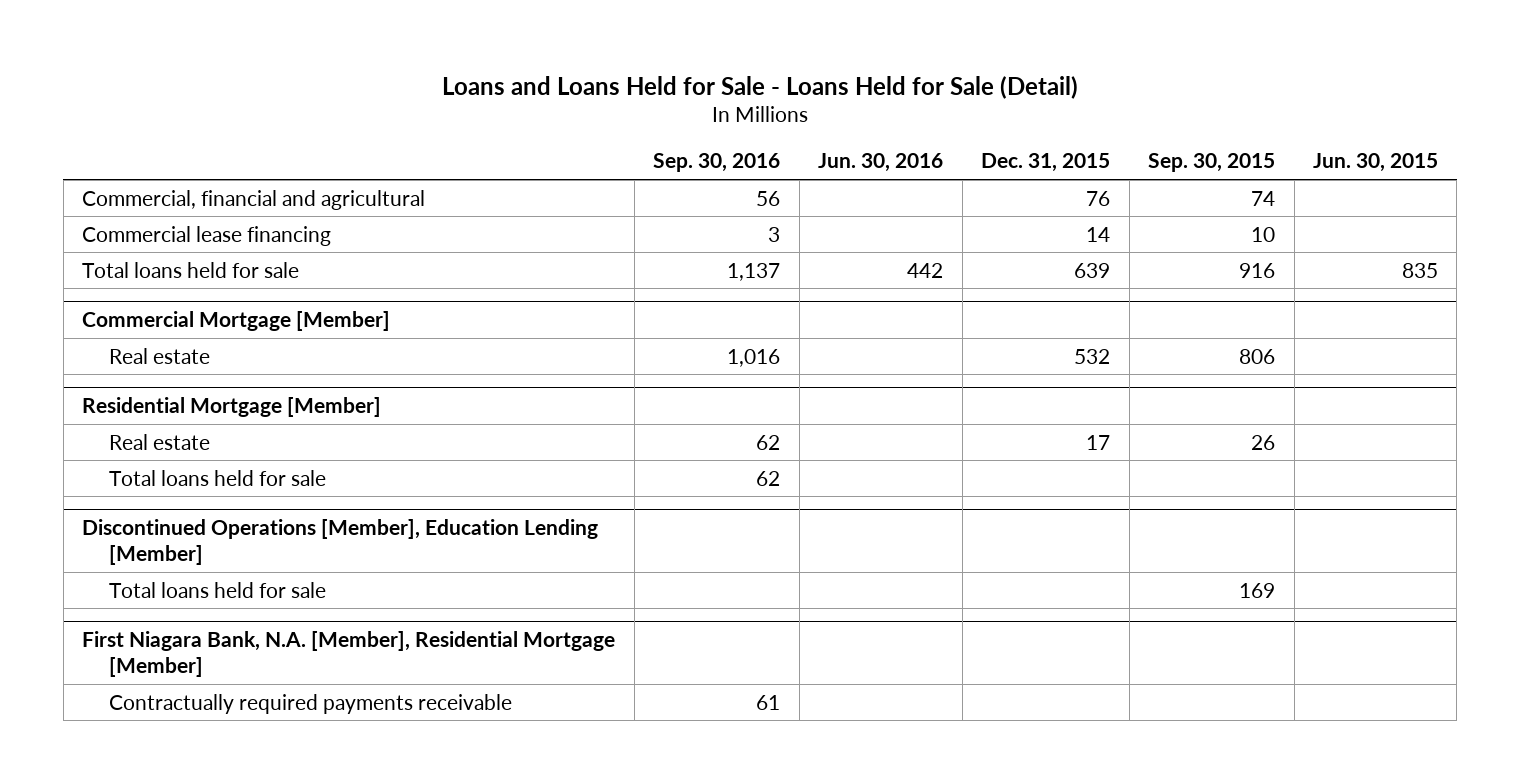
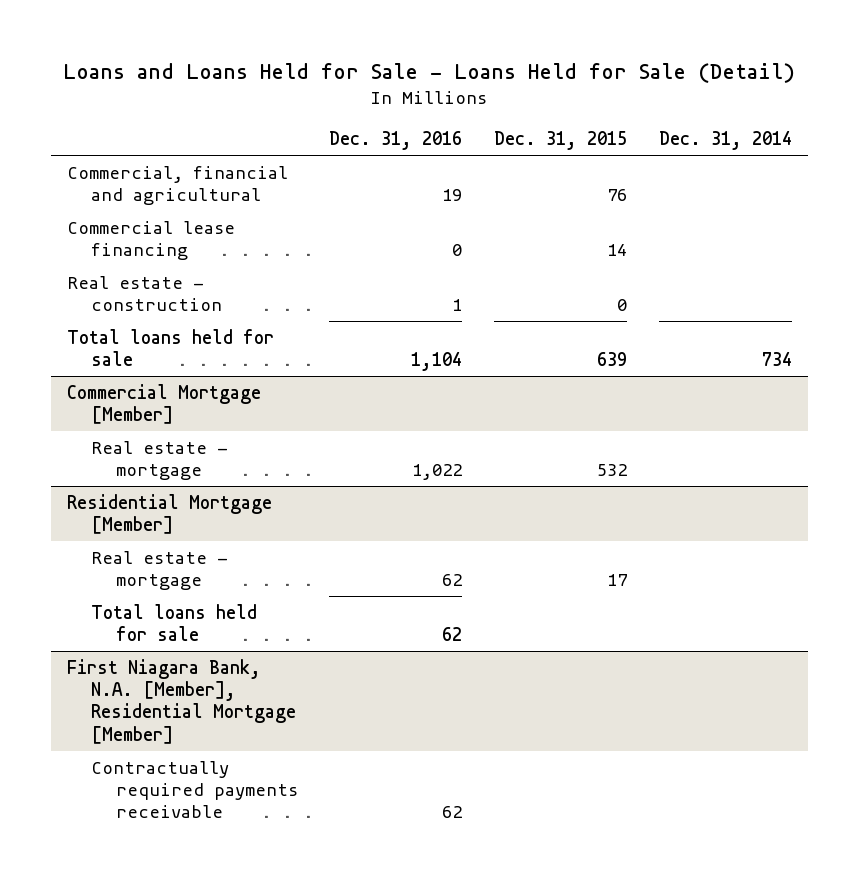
[653,153,781,173] Sep. 30, 2016 -> none
[818,153,944,173] Jun. 30, 2016 -> none
[1148,153,1276,173] Sep. 30, 2015 -> none
[1312,153,1438,173] Jun. 30, 2015 -> none
none -> [329,131,463,151] Dec. 31, 2016
none -> [658,131,792,151] Dec. 31, 2014
none -> [66,275,223,312] Real estate - construction
[108,347,210,364] Real estate -> [91,440,229,481] Real estate - mortgage
[108,469,326,486] Total loans held for sale -> none
[82,518,599,566] Discontinued Operations [Member], Education Lending [Member] -> none
[108,433,210,450] Real estate -> [91,550,229,591] Real estate - mortgage

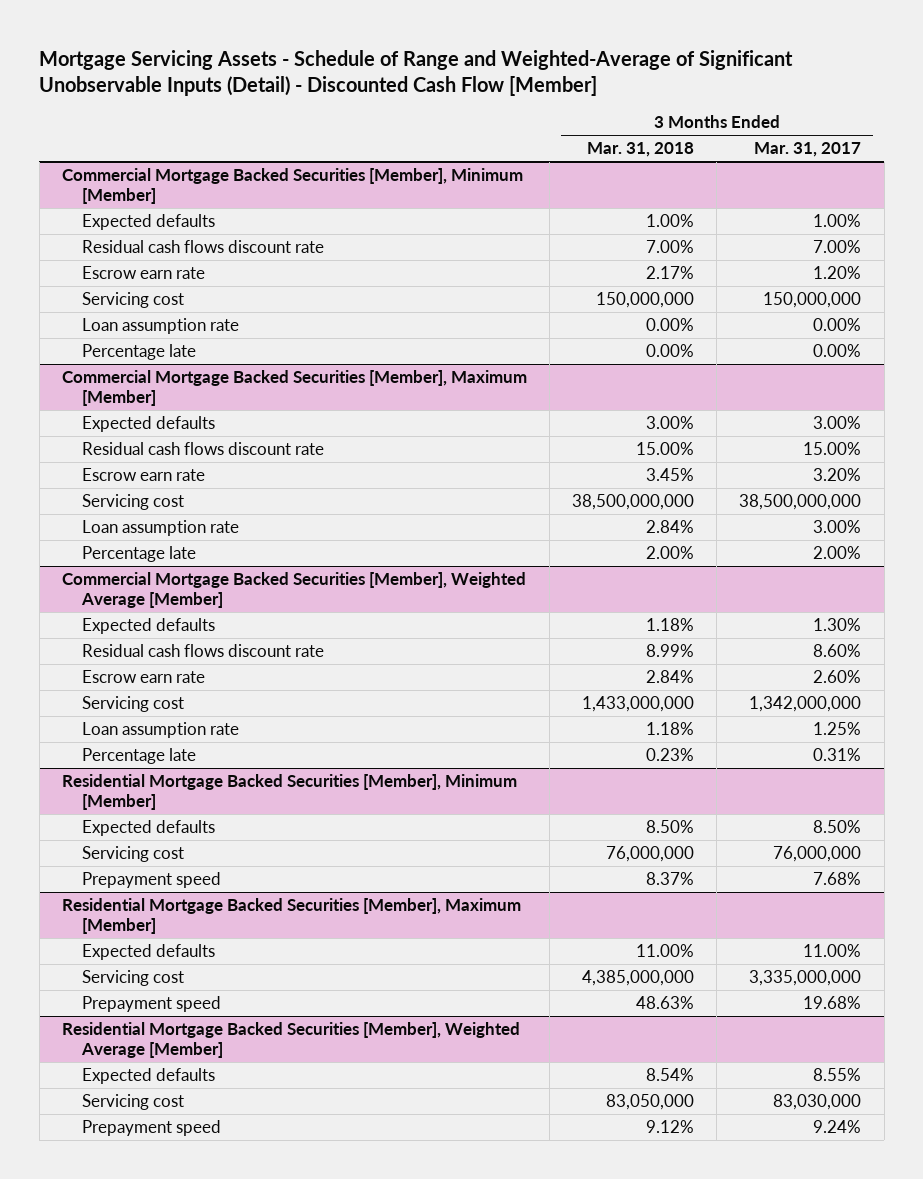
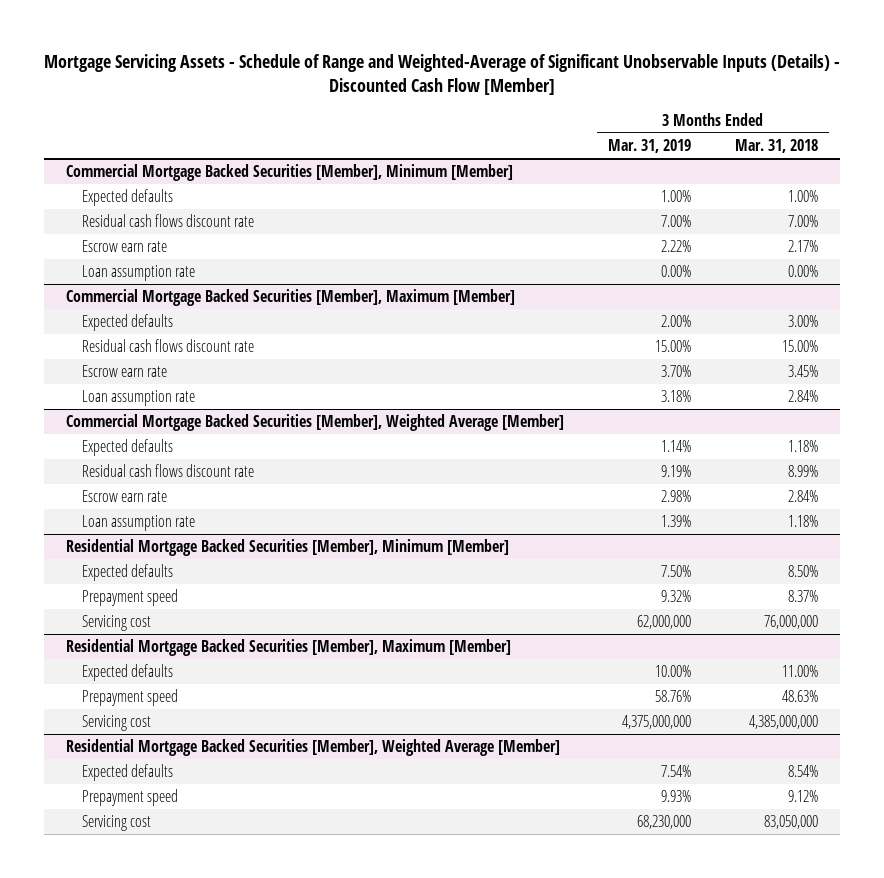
[39,49,794,97] Mortgage Servicing Assets - Schedule of Range and Weighted-Average of Significant Unobservable Inputs (Detail) - Discounted Cash Flow [Member] -> [43,53,840,96] Mortgage Servicing Assets - Schedule of Range and Weighted-Average of Significant Unobservable Inputs (Details) - Discounted Cash Flow [Member]
[754,142,862,158] Mar. 31, 2017 -> none
none -> [607,139,691,154] Mar. 31, 2019
[81,292,184,309] Servicing cost -> none
[81,344,196,361] Percentage late -> none
[81,494,184,511] Servicing cost -> none
[81,546,196,563] Percentage late -> none
[81,696,184,713] Servicing cost -> none
[81,748,196,765] Percentage late -> none
[81,846,184,863] Servicing cost -> [82,615,152,632] Servicing cost
[81,970,184,987] Servicing cost -> [82,715,152,732] Servicing cost
[81,1094,184,1111] Servicing cost -> [82,815,152,832] Servicing cost

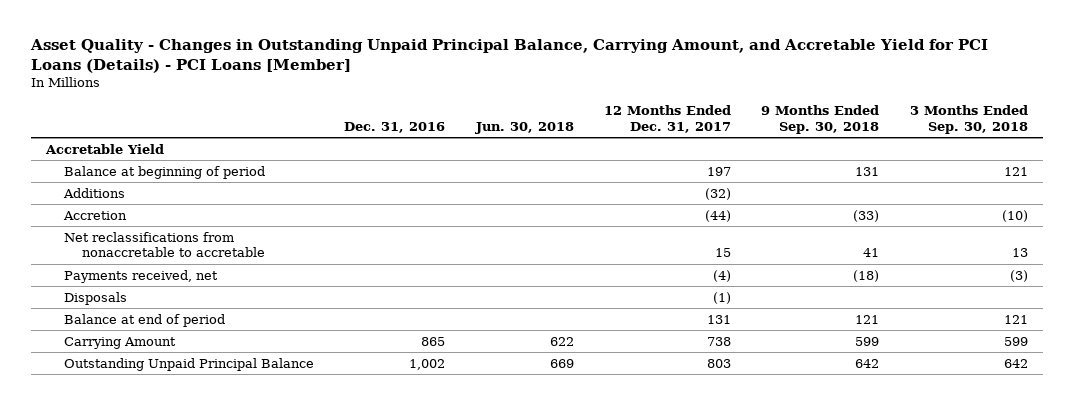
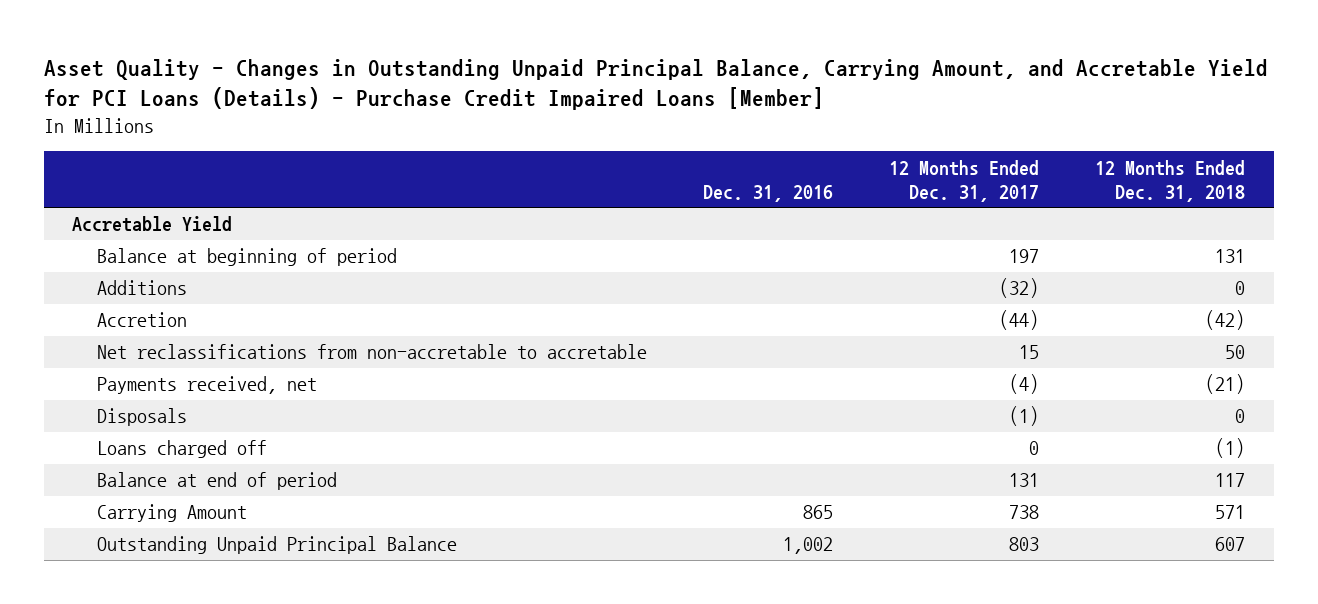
[29,39,988,73] Asset Quality - Changes in Outstanding Unpaid Principal Balance, Carrying Amount, and Accretable Yield for PCI Loans (Details) - PCI Loans [Member] -> [44,58,1269,111] Asset Quality - Changes in Outstanding Unpaid Principal Balance, Carrying Amount, and Accretable Yield for PCI Loans (Details) - Purchase Credit Impaired Loans [Member]
[474,121,574,134] Jun. 30, 2018 -> none
[761,105,880,134] 9 Months Ended Sep. 30, 2018 -> none
[909,105,1028,134] 3 Months Ended Sep. 30, 2018 -> none
none -> [1095,159,1246,202] 12 Months Ended Dec. 31, 2018
[64,231,266,258] Net reclassifications from nonaccretable to accretable -> [97,344,648,360] Net reclassifications from non-accretable to accretable
none -> [97,440,268,459] Loans charged off

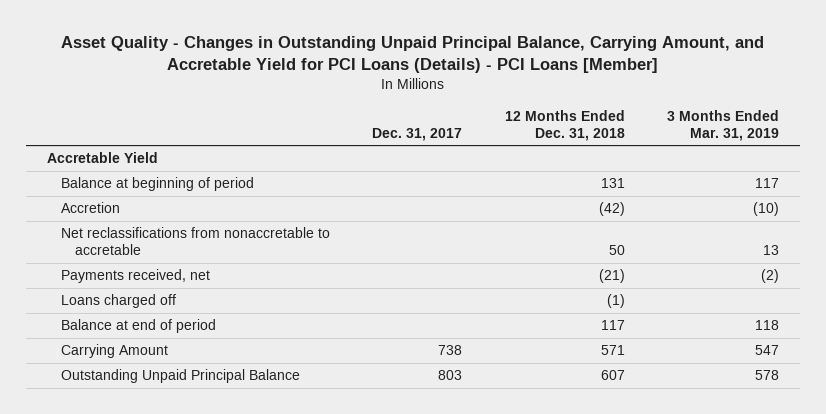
[44,58,1269,111] Asset Quality - Changes in Outstanding Unpaid Principal Balance, Carrying Amount, and Accretable Yield for PCI Loans (Details) - Purchase Credit Impaired Loans [Member] -> [60,35,764,74] Asset Quality - Changes in Outstanding Unpaid Principal Balance, Carrying Amount, and Accretable Yield for PCI Loans (Details) - PCI Loans [Member]
[703,184,834,202] Dec. 31, 2016 -> none
[889,159,1040,202] 12 Months Ended Dec. 31, 2017 -> none
none -> [372,127,463,141] Dec. 31, 2017
none -> [666,109,779,141] 3 Months Ended Mar. 31, 2019
[97,280,188,296] Additions -> none
[97,344,648,360] Net reclassifications from non-accretable to accretable -> [61,227,331,256] Net reclassifications from nonaccretable to accretable
[97,408,188,427] Disposals -> none

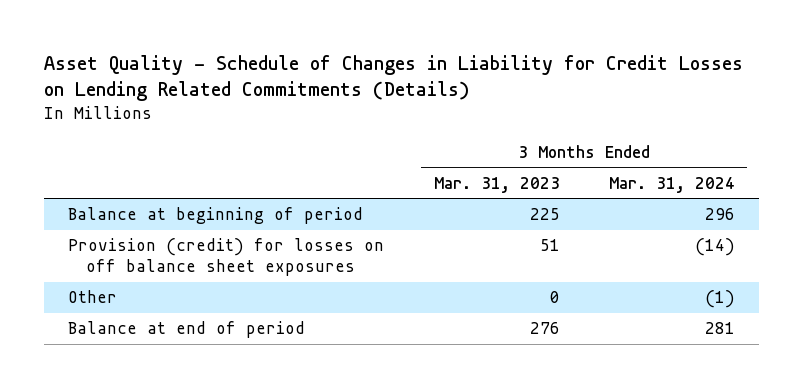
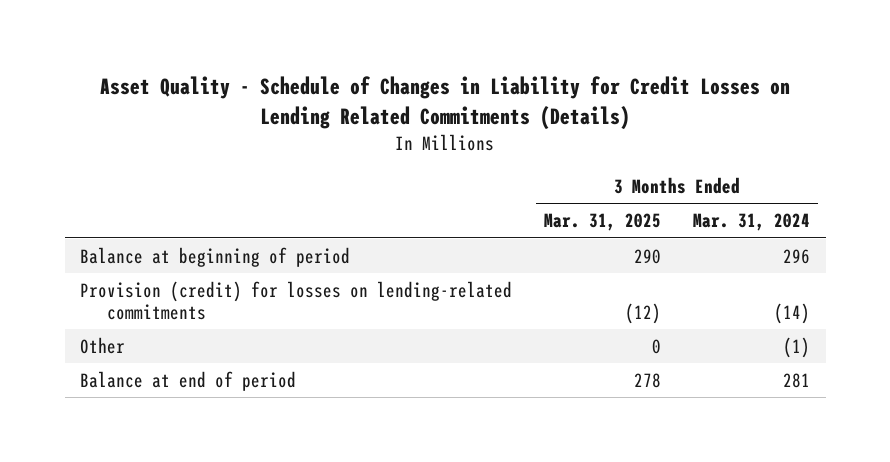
[433,176,560,193] Mar. 31, 2023 -> none
none -> [544,213,662,232] Mar. 31, 2025
[68,238,385,276] Provision (credit) for losses on off balance sheet exposures -> [80,280,513,320] Provision (credit) for losses on lending-related commitments

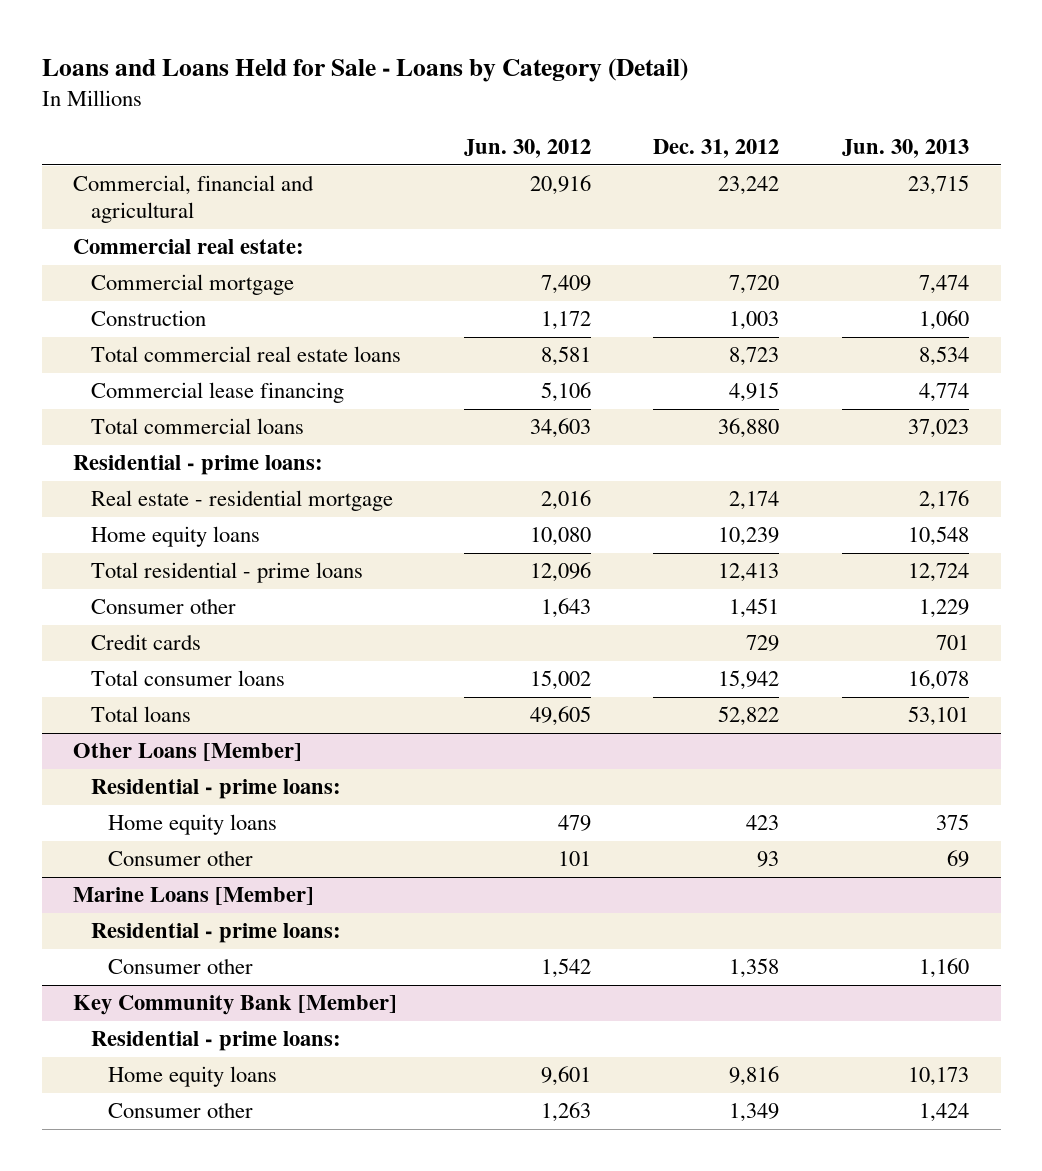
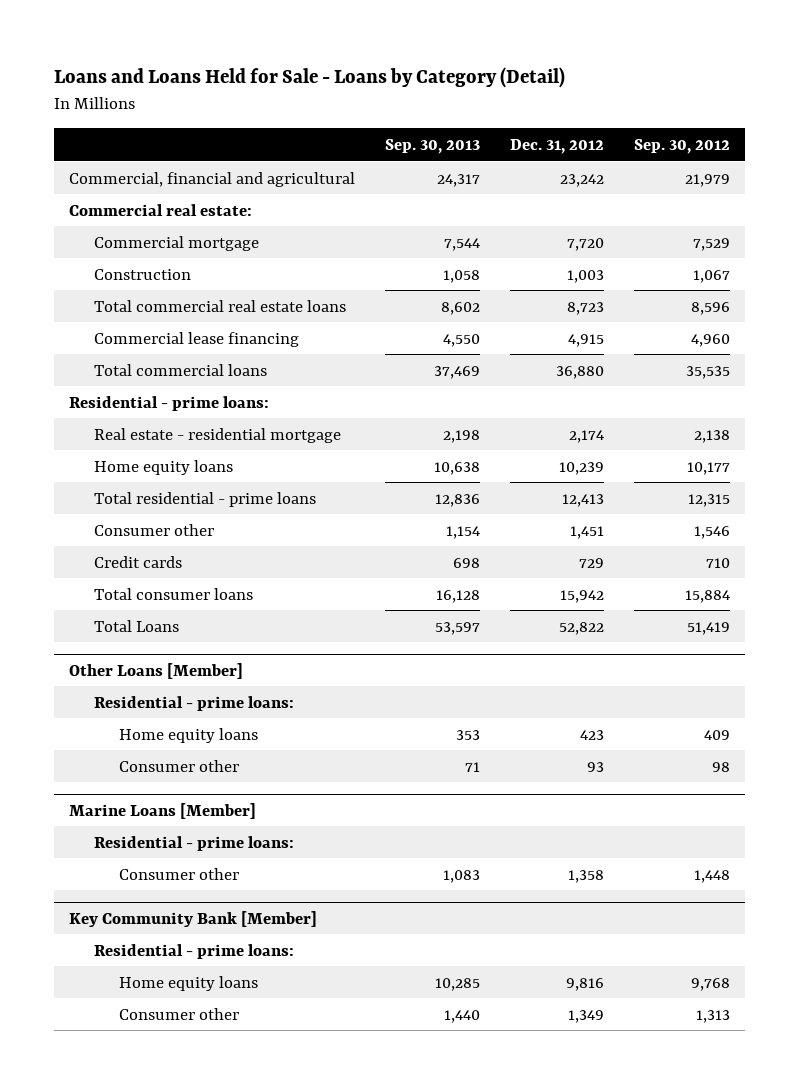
[463,138,591,158] Jun. 30, 2012 -> none
[842,138,970,158] Jun. 30, 2013 -> none
none -> [384,139,480,155] Sep. 30, 2013
none -> [633,139,730,155] Sep. 30, 2012
[90,706,191,723] Total loans -> [93,619,179,632] Total Loans

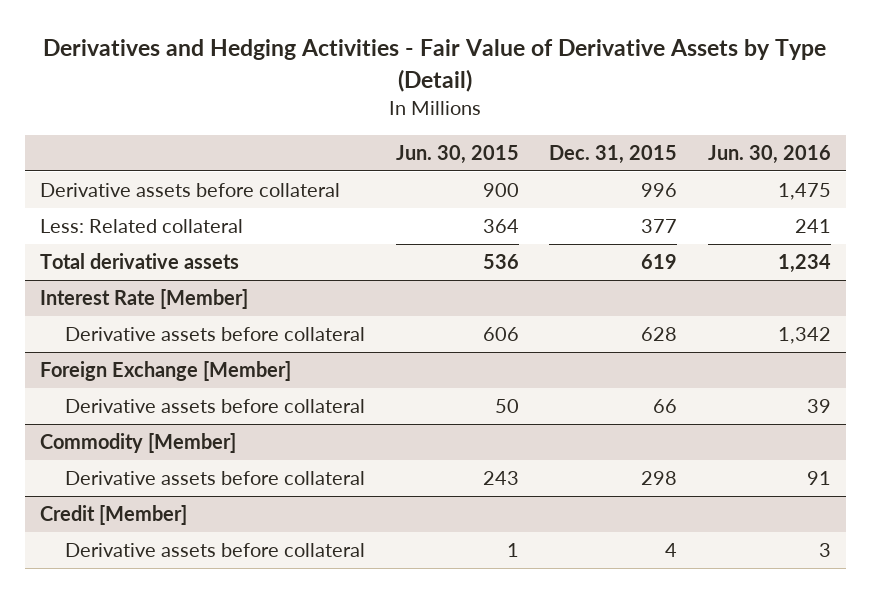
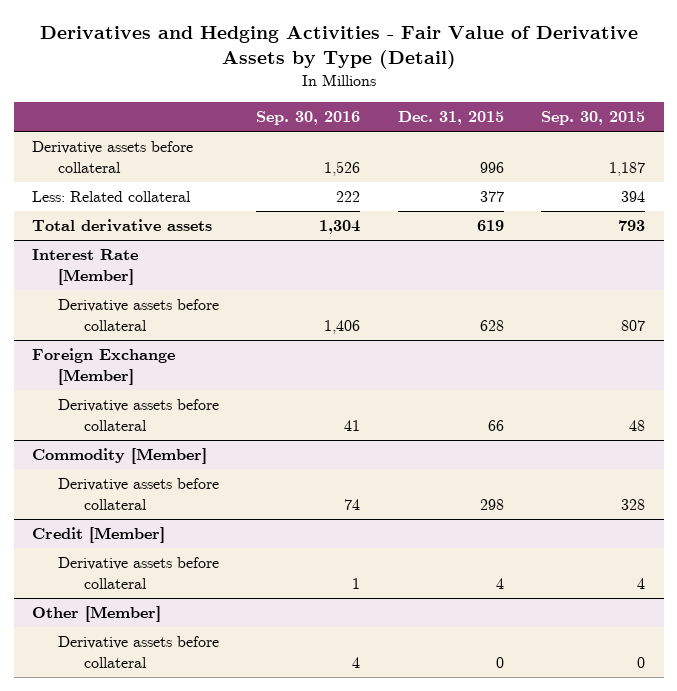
[395,145,519,165] Jun. 30, 2015 -> none
[707,145,831,165] Jun. 30, 2016 -> none
none -> [256,111,361,126] Sep. 30, 2016
none -> [541,111,646,126] Sep. 30, 2015
none -> [32,606,162,623] Other [Member]
none -> [57,636,219,669] Derivative assets before collateral

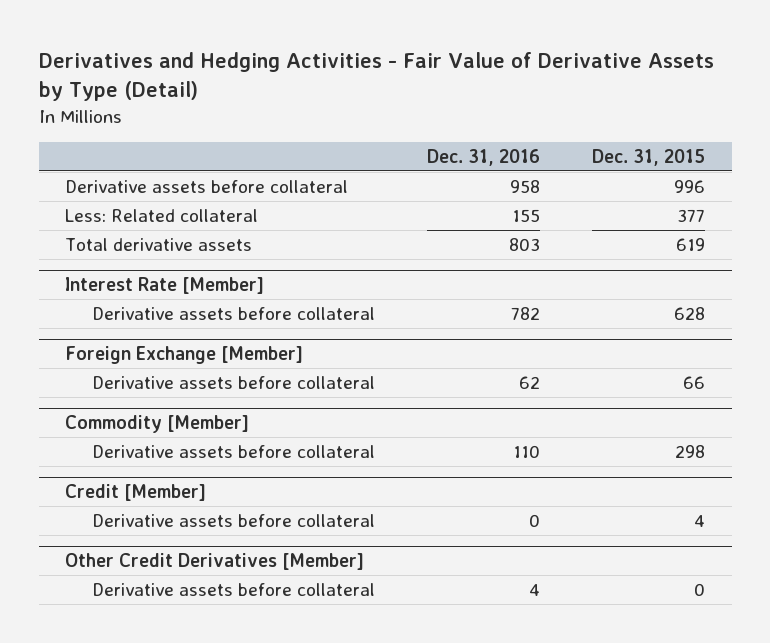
[256,111,361,126] Sep. 30, 2016 -> none
[541,111,646,126] Sep. 30, 2015 -> none
none -> [426,148,540,166] Dec. 31, 2016
[32,606,162,623] Other [Member] -> [64,553,364,571] Other Credit Derivatives [Member]

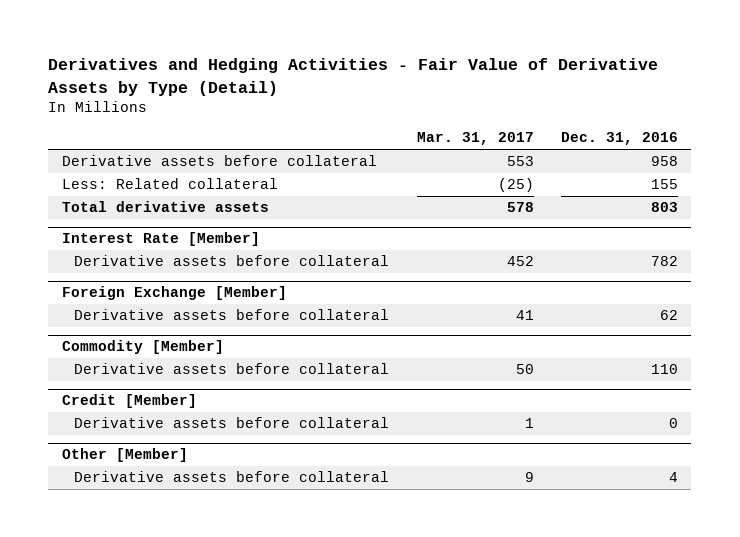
[592,148,706,166] Dec. 31, 2015 -> none
none -> [416,132,534,146] Mar. 31, 2017
[64,553,364,571] Other Credit Derivatives [Member] -> [61,448,188,463] Other [Member]

